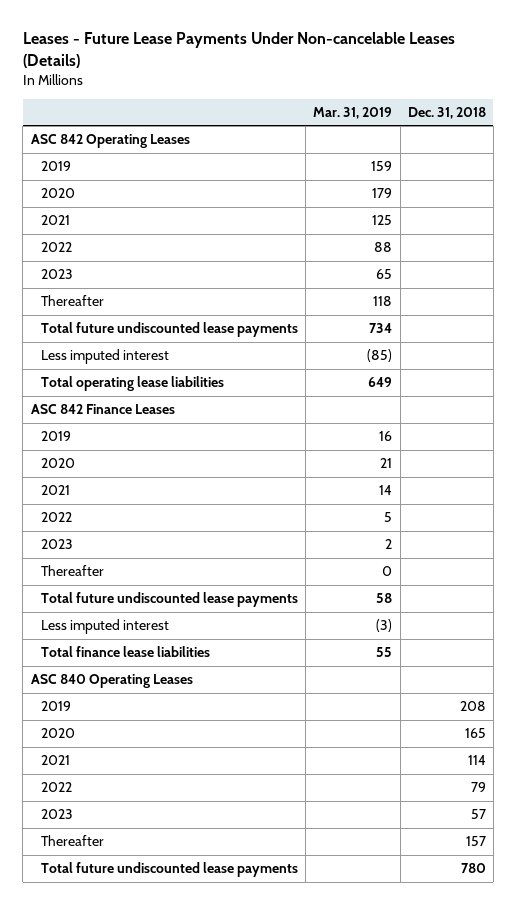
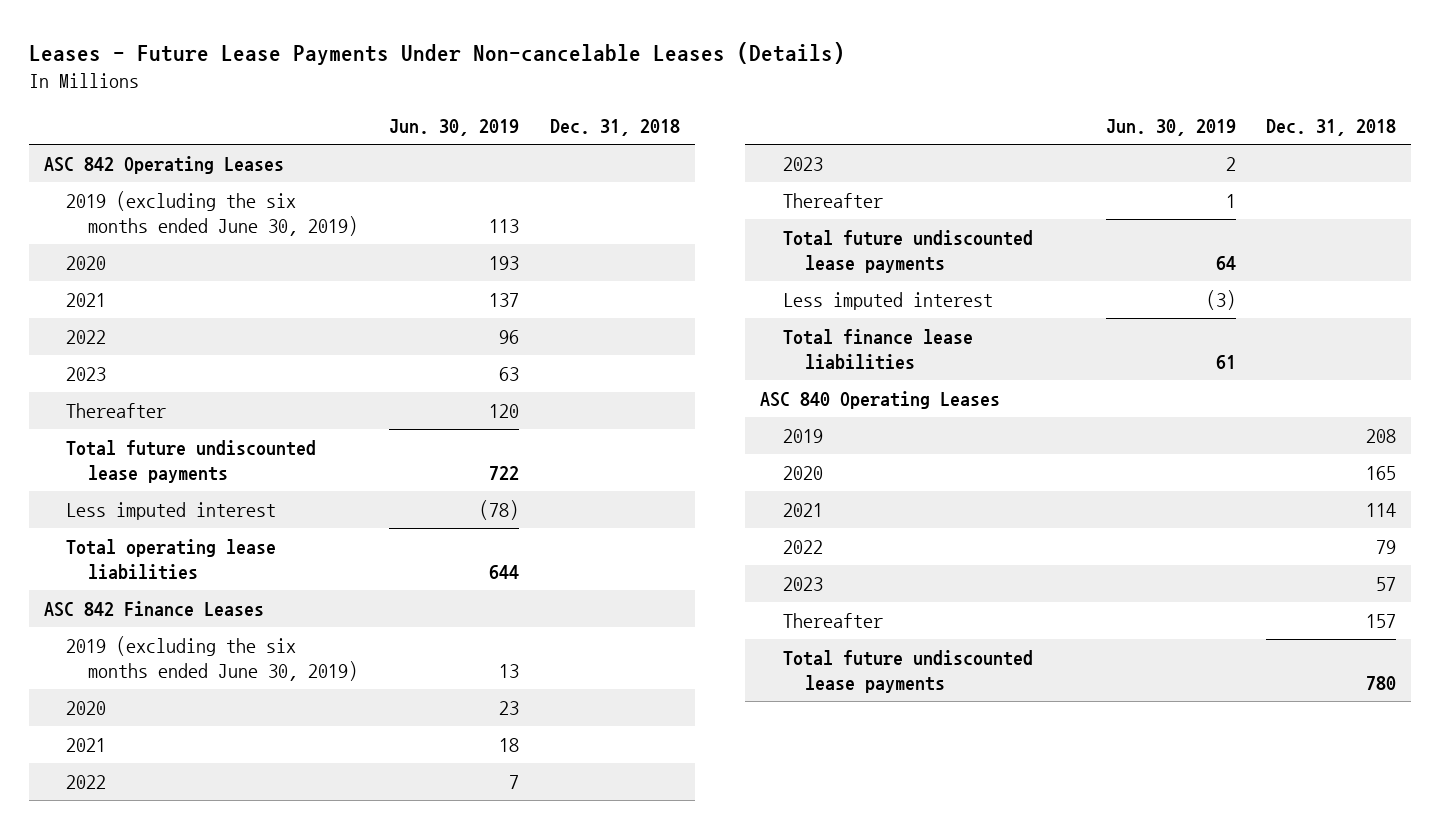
[313,106,393,119] Mar. 31, 2019 -> none
none -> [389,118,520,136] Jun. 30, 2019
[41,161,72,172] 2019 -> [66,191,359,236] 2019 (excluding the six months ended June 30, 2019)
[41,431,72,442] 2019 -> [66,636,359,681] 2019 (excluding the six months ended June 30, 2019)

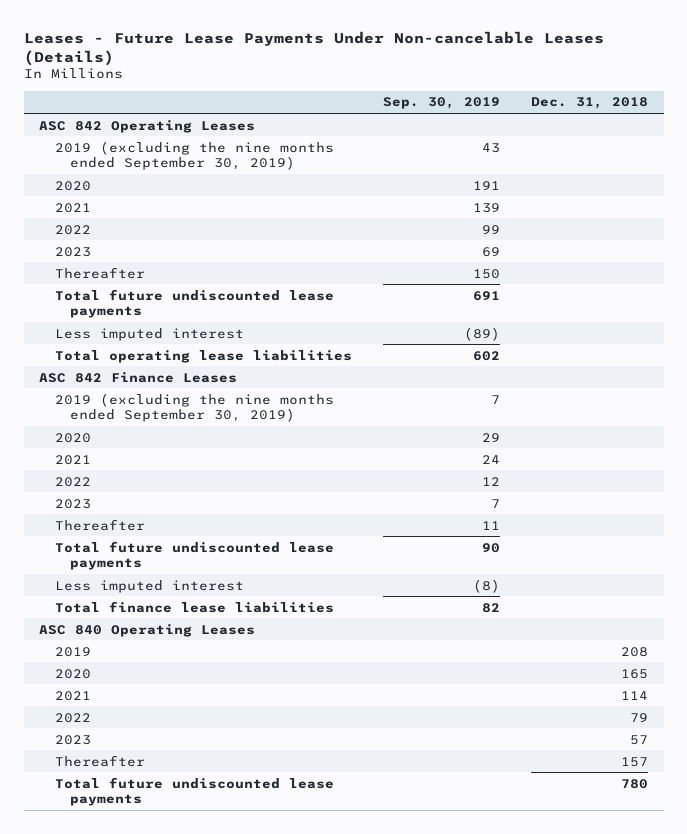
[389,118,520,136] Jun. 30, 2019 -> none
none -> [382,97,500,110] Sep. 30, 2019
[66,191,359,236] 2019 (excluding the six months ended June 30, 2019) -> [54,140,334,170] 2019 (excluding the nine months ended September 30, 2019)
[66,636,359,681] 2019 (excluding the six months ended June 30, 2019) -> [54,392,334,422] 2019 (excluding the nine months ended September 30, 2019)

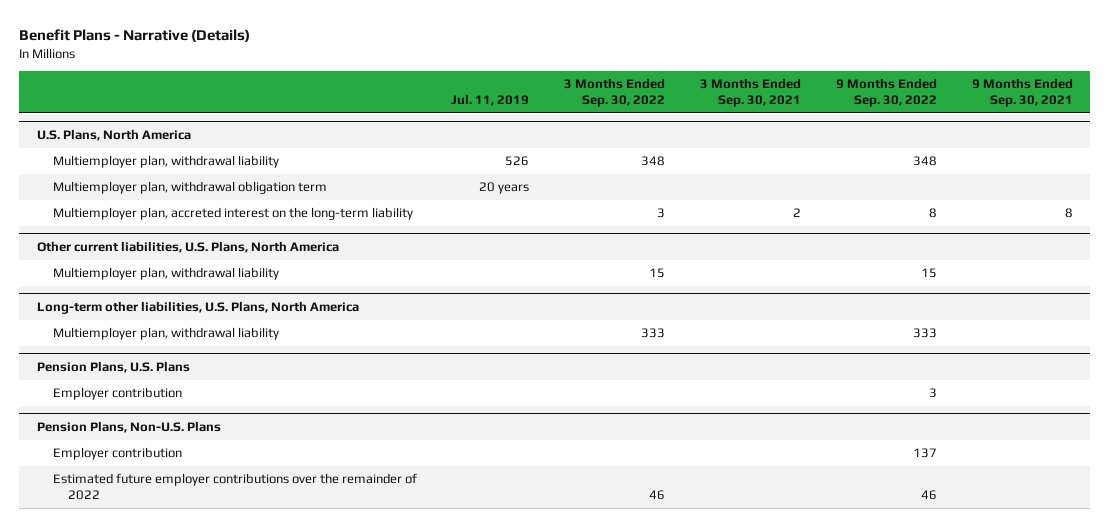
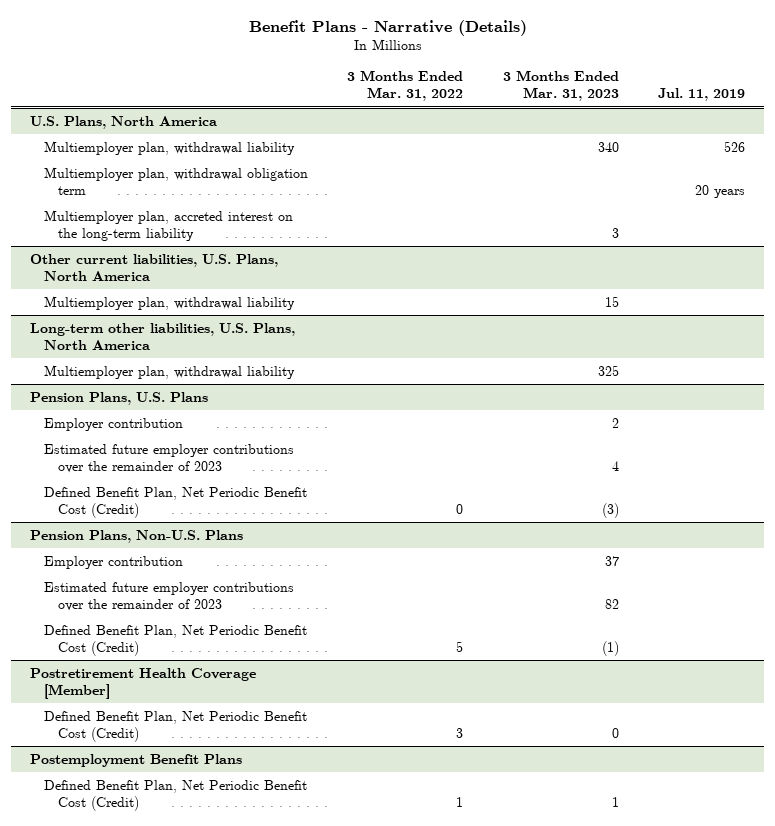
[564,78,666,108] 3 Months Ended Sep. 30, 2022 -> none
[700,78,802,108] 3 Months Ended Sep. 30, 2021 -> none
[836,78,938,108] 9 Months Ended Sep. 30, 2022 -> none
[971,78,1073,108] 9 Months Ended Sep. 30, 2021 -> none
none -> [347,70,464,102] 3 Months Ended Mar. 31, 2022
none -> [502,70,619,102] 3 Months Ended Mar. 31, 2023
none -> [44,443,295,473] Estimated future employer contributions over the remainder of 2023
none -> [44,486,308,518] Defined Benefit Plan, Net Periodic Benefit Cost (Credit)
[52,473,417,501] Estimated future employer contributions over the remainder of 2022 -> [44,581,295,611] Estimated future employer contributions over the remainder of 2023
none -> [44,624,308,656] Defined Benefit Plan, Net Periodic Benefit Cost (Credit)
none -> [30,667,257,699] Postretirement Health Coverage [Member]
none -> [44,710,308,742] Defined Benefit Plan, Net Periodic Benefit Cost (Credit)
none -> [30,753,243,767] Postemployment Benefit Plans
none -> [44,779,308,811] Defined Benefit Plan, Net Periodic Benefit Cost (Credit)

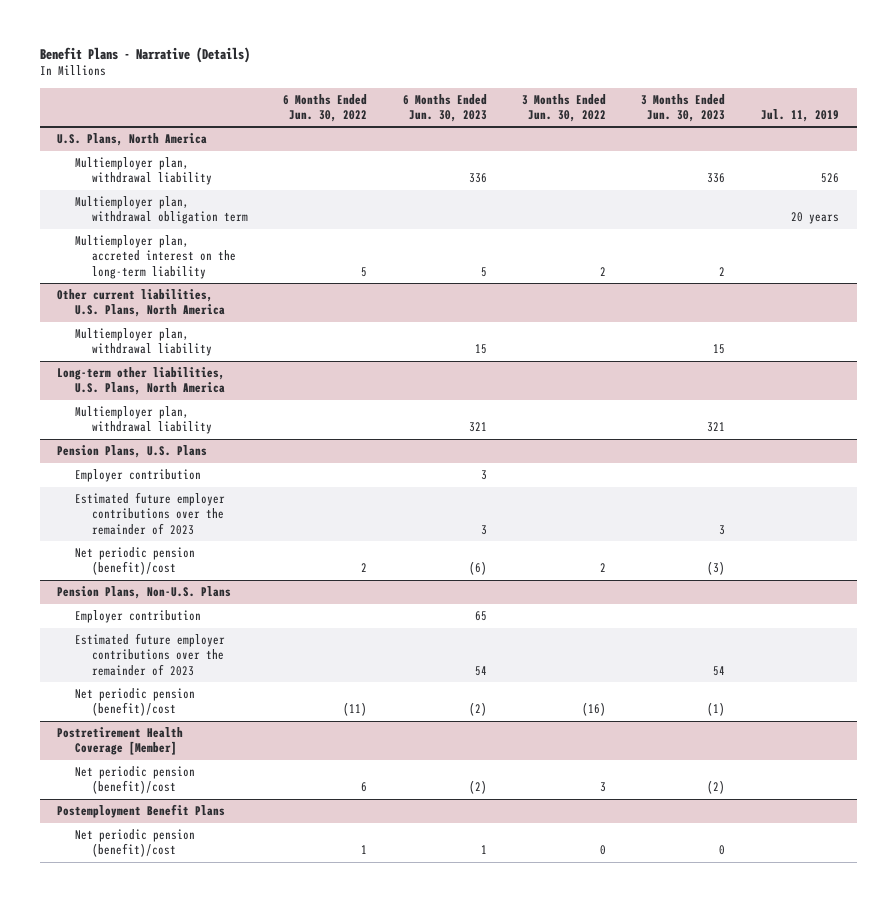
[347,70,464,102] 3 Months Ended Mar. 31, 2022 -> none
[502,70,619,102] 3 Months Ended Mar. 31, 2023 -> none
none -> [283,93,368,122] 6 Months Ended Jun. 30, 2022
none -> [402,93,487,122] 6 Months Ended Jun. 30, 2023
none -> [521,93,606,122] 3 Months Ended Jun. 30, 2022
none -> [641,93,726,122] 3 Months Ended Jun. 30, 2023
[44,486,308,518] Defined Benefit Plan, Net Periodic Benefit Cost (Credit) -> [74,547,195,576] Net periodic pension (benefit)/cost
[44,624,308,656] Defined Benefit Plan, Net Periodic Benefit Cost (Credit) -> [74,688,195,717] Net periodic pension (benefit)/cost
[44,710,308,742] Defined Benefit Plan, Net Periodic Benefit Cost (Credit) -> [74,766,195,795] Net periodic pension (benefit)/cost
[44,779,308,811] Defined Benefit Plan, Net Periodic Benefit Cost (Credit) -> [74,829,195,858] Net periodic pension (benefit)/cost

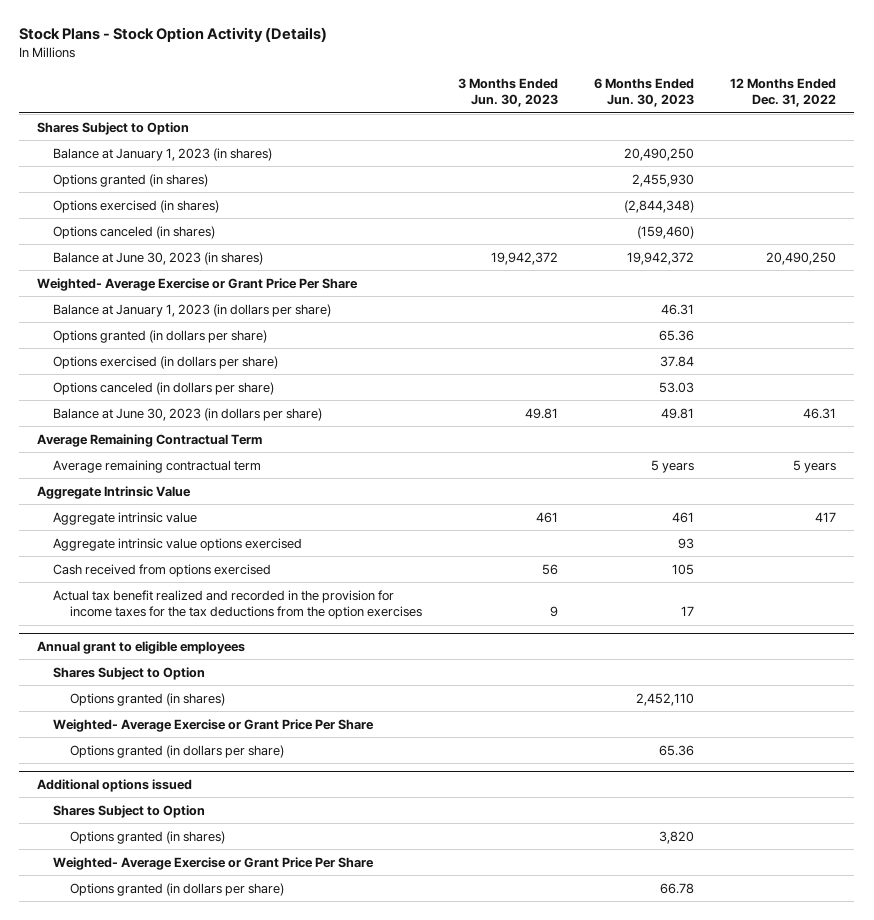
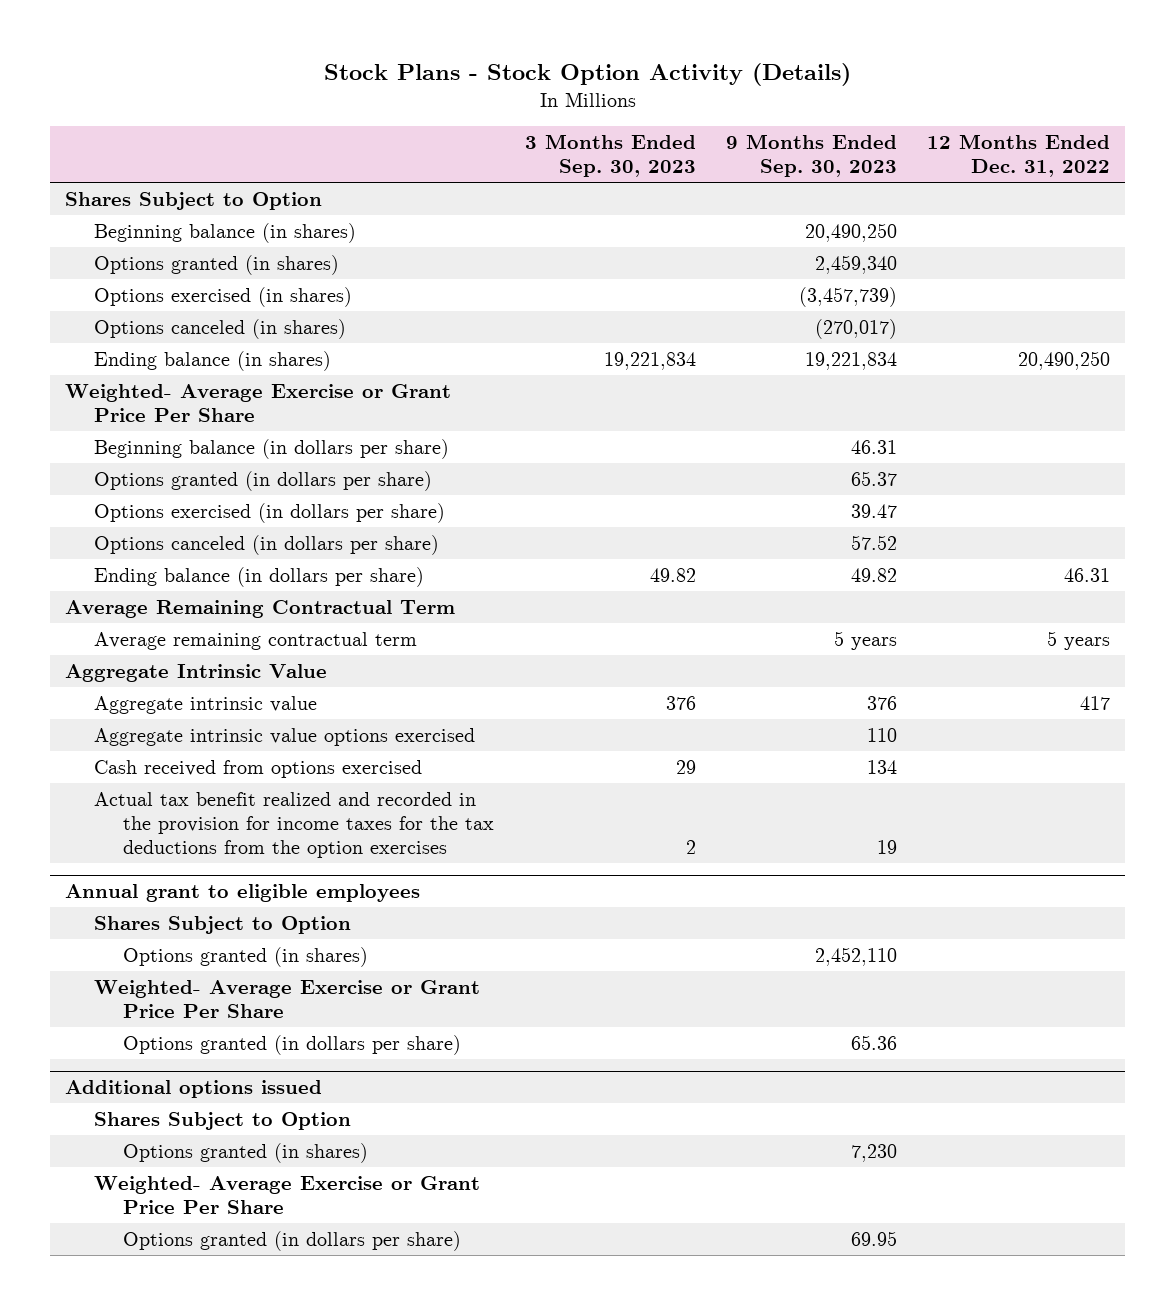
[457,77,558,108] 3 Months Ended Jun. 30, 2023 -> none
[593,77,694,108] 6 Months Ended Jun. 30, 2023 -> none
none -> [524,133,696,178] 3 Months Ended Sep. 30, 2023
none -> [725,133,897,178] 9 Months Ended Sep. 30, 2023
[53,147,273,161] Balance at January 1, 2023 (in shares) -> [94,222,357,243] Beginning balance (in shares)
[53,251,264,265] Balance at June 30, 2023 (in shares) -> [94,350,332,371] Ending balance (in shares)
[53,303,332,317] Balance at January 1, 2023 (in dollars per share) -> [94,438,450,459] Beginning balance (in dollars per share)
[53,407,323,421] Balance at June 30, 2023 (in dollars per share) -> [94,566,425,587] Ending balance (in dollars per share)

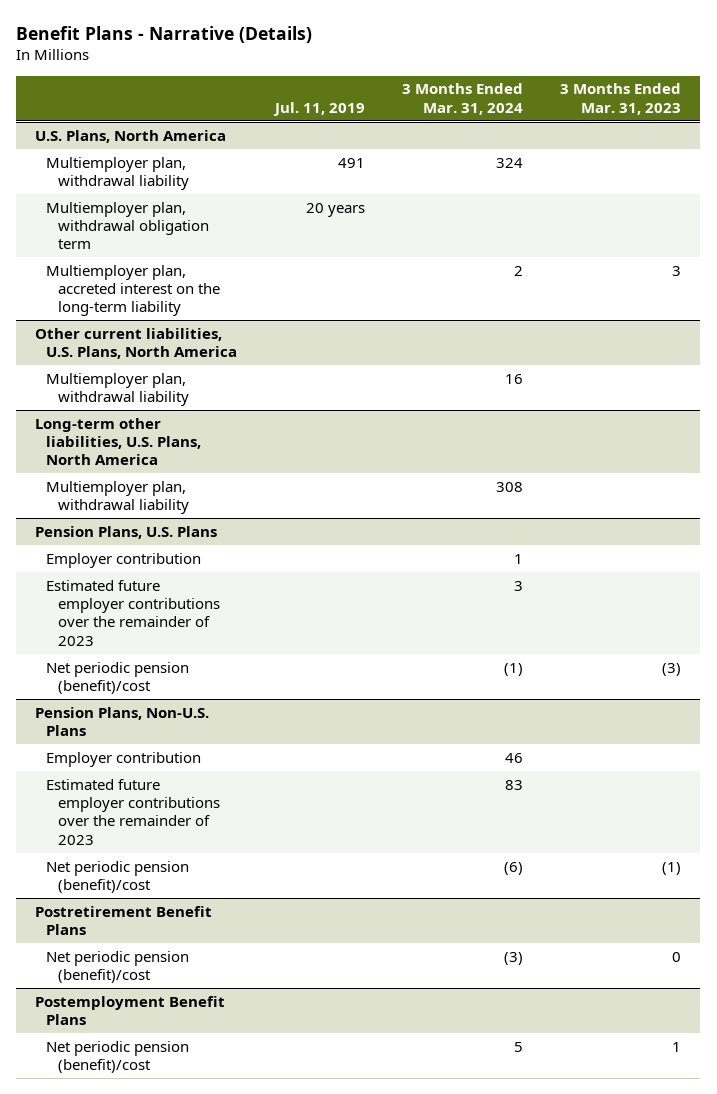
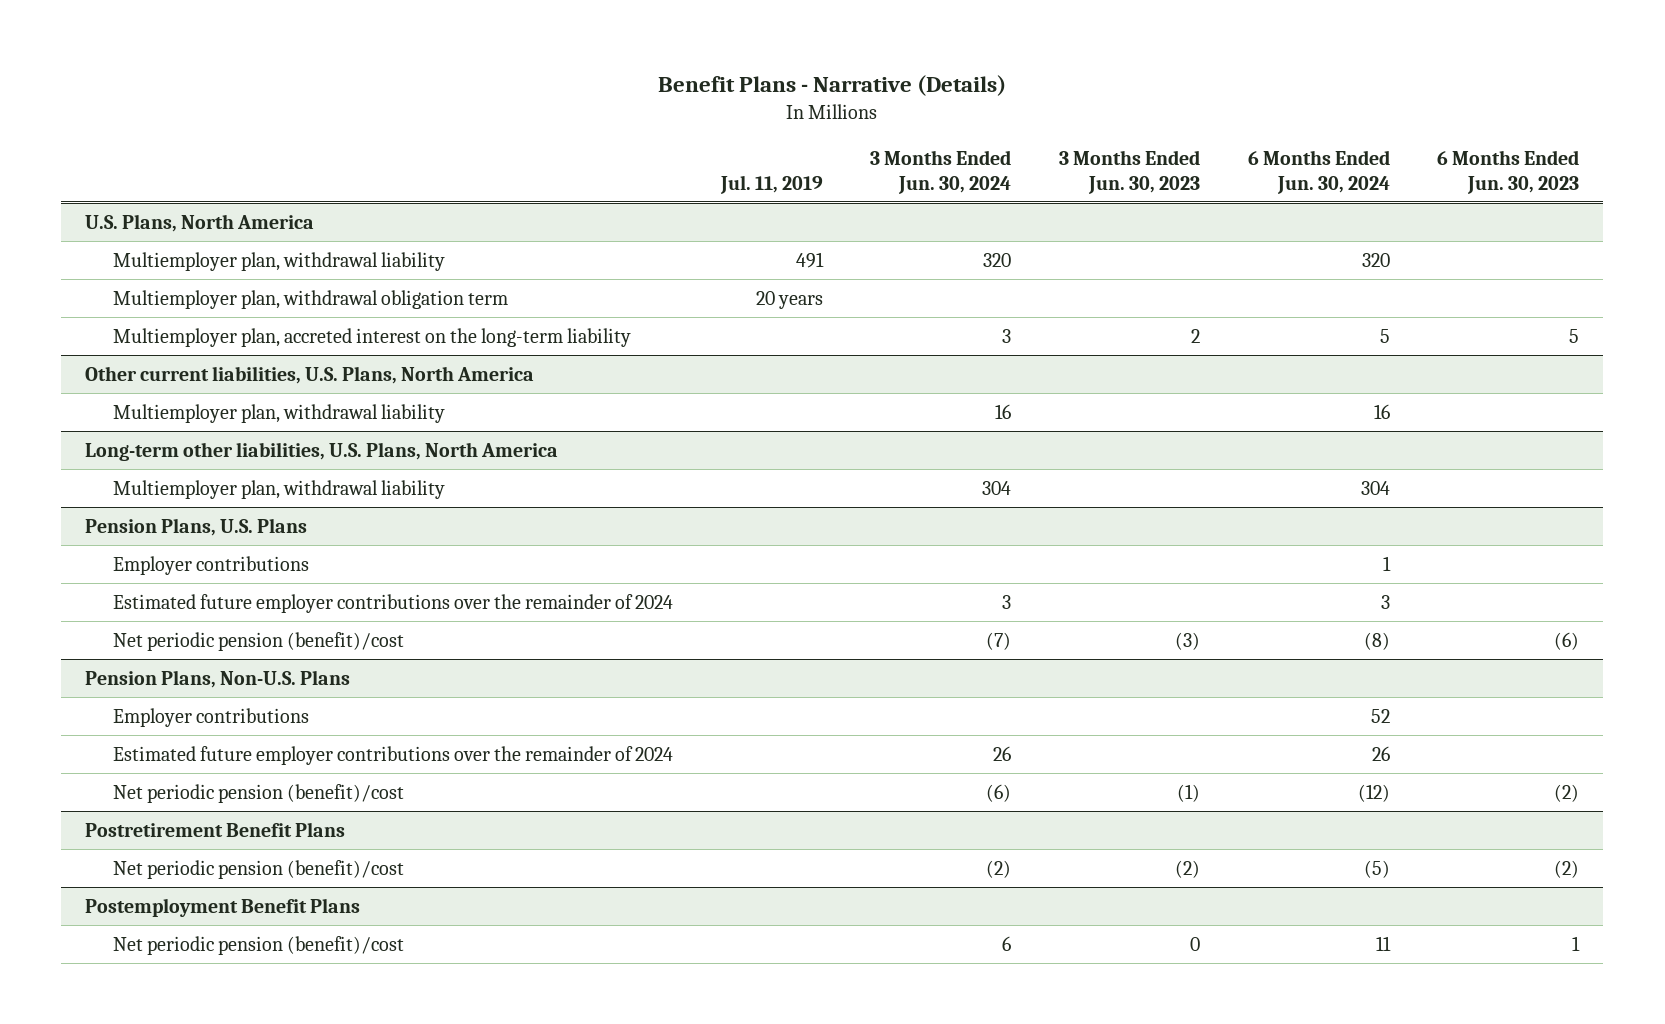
[402,83,524,115] 3 Months Ended Mar. 31, 2024 -> none
[560,83,682,115] 3 Months Ended Mar. 31, 2023 -> none
none -> [870,149,1012,194] 3 Months Ended Jun. 30, 2024
none -> [1059,149,1201,194] 3 Months Ended Jun. 30, 2023
none -> [1247,149,1390,194] 6 Months Ended Jun. 30, 2024
none -> [1437,149,1580,194] 6 Months Ended Jun. 30, 2023
[46,552,202,568] Employer contribution -> [113,555,310,575] Employer contributions
[46,579,220,646] Estimated future employer contributions over the remainder of 2023 -> [113,593,674,613] Estimated future employer contributions over the remainder of 2024
[46,751,202,767] Employer contribution -> [113,707,310,727] Employer contributions
[46,778,220,845] Estimated future employer contributions over the remainder of 2023 -> [113,745,674,765] Estimated future employer contributions over the remainder of 2024

